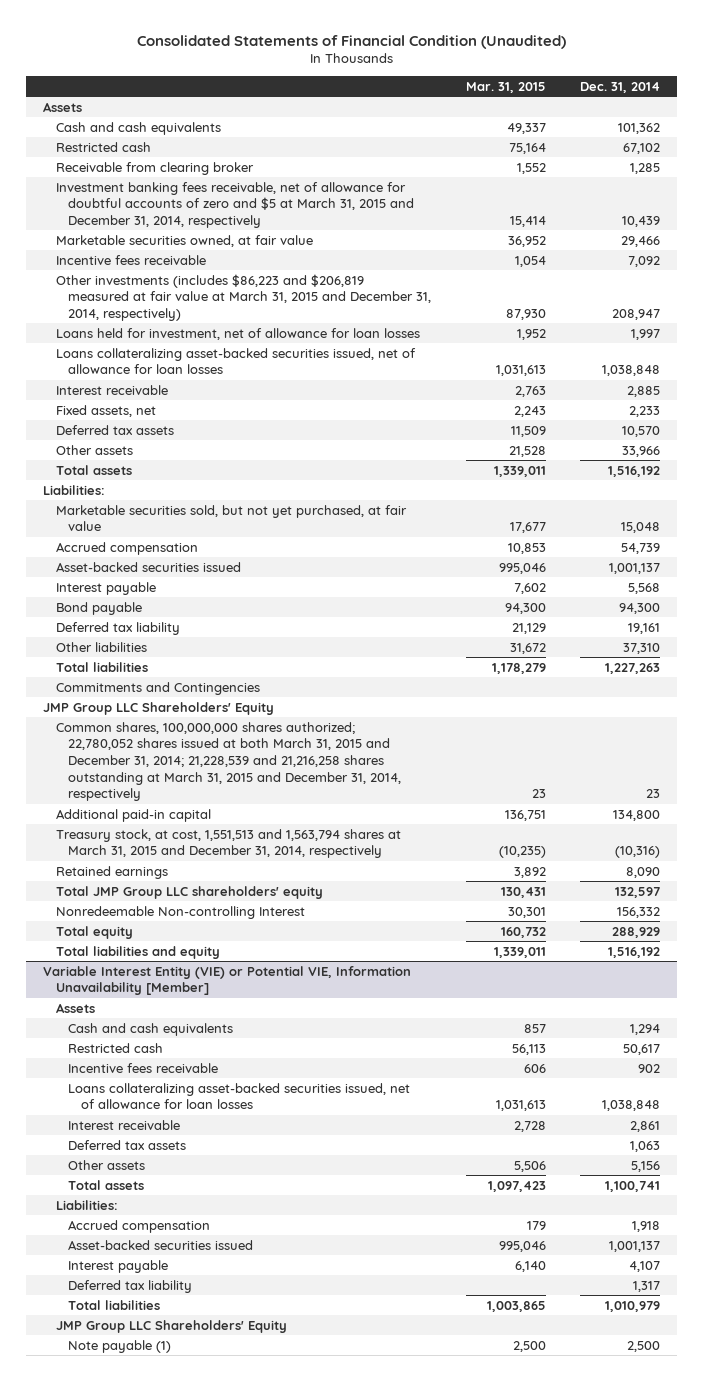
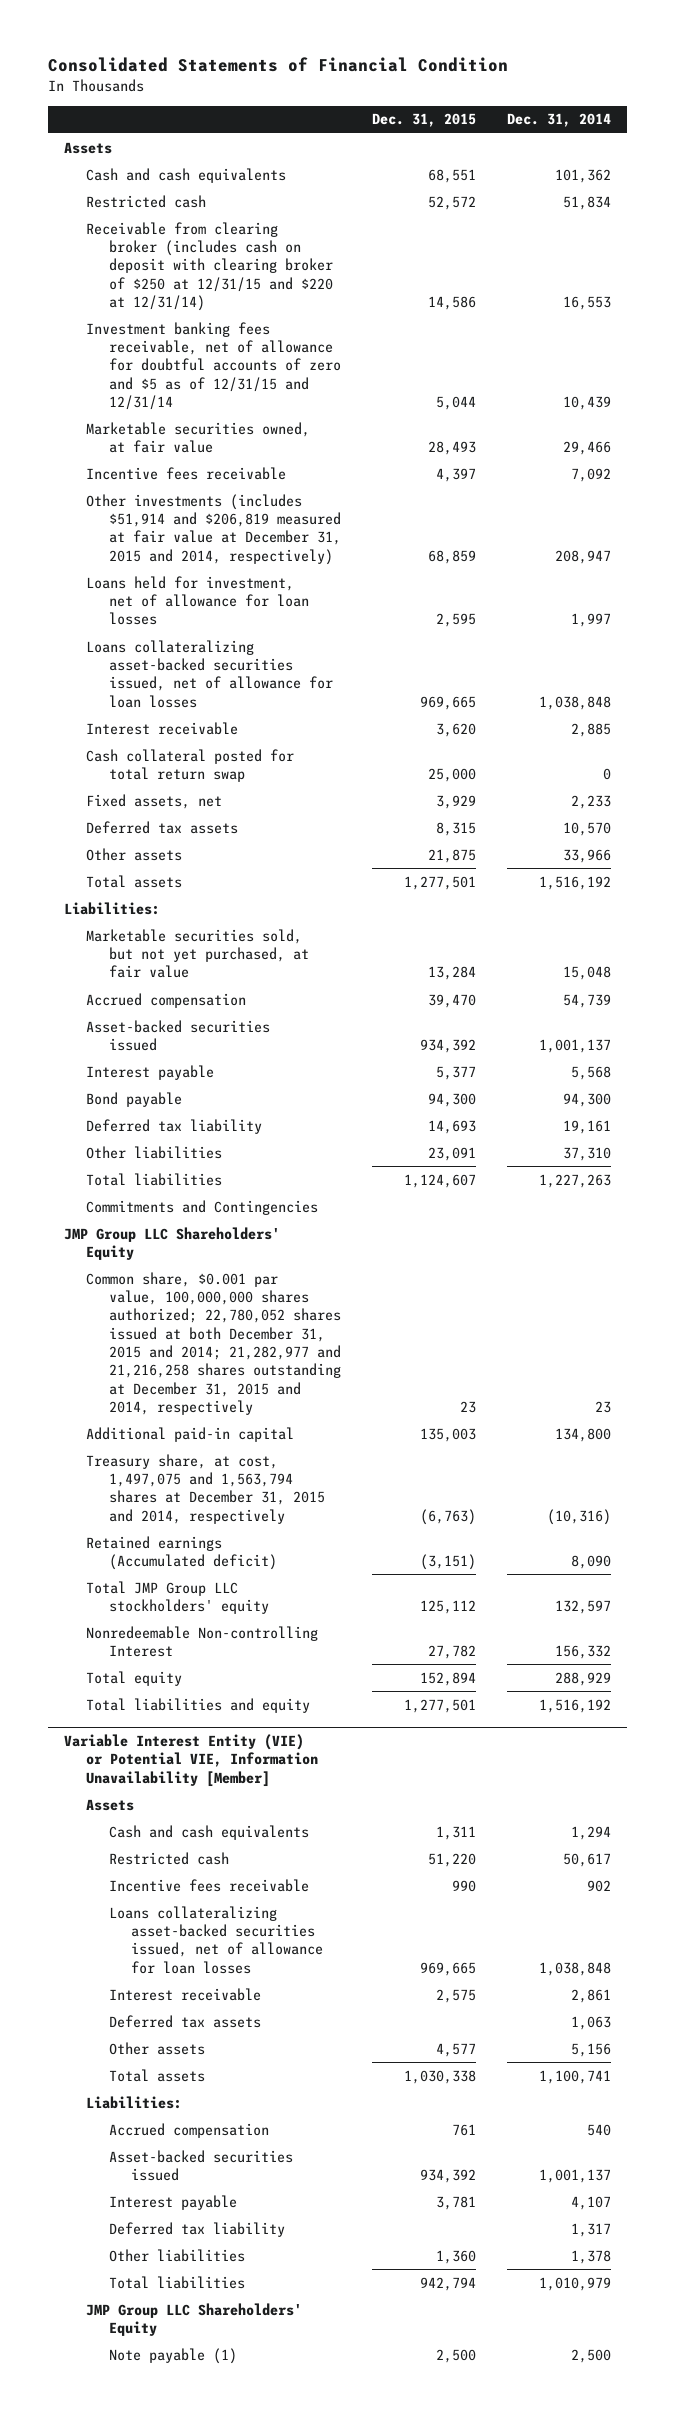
[136,34,566,49] Consolidated Statements of Financial Condition (Unaudited) -> [48,57,509,73] Consolidated Statements of Financial Condition
[465,81,546,93] Mar. 31, 2015 -> none
none -> [371,113,476,128] Dec. 31, 2015
[623,142,661,154] 67,102 -> [563,195,612,210] 51,834
[55,161,254,175] Receivable from clearing broker -> [86,221,333,312] Receivable from clearing broker (includes cash on deposit with clearing broker of $250 at 12/31/15 and $220 at 12/31/14)
[630,162,661,174] 1,285 -> [563,296,612,311] 16,553
[55,181,415,229] Investment banking fees receivable, net of allowance for doubtful accounts of zero and $5 at March 31, 2015 and December 31, 2014, respectively -> [86,321,341,411] Investment banking fees receivable, net of allowance for doubtful accounts of zero and $5 as of 12/31/15 and 12/31/14
[55,273,432,322] Other investments (includes $86,223 and $206,819 measured at fair value at March 31, 2015 and December 31, 2014, respectively) -> [86,493,341,565] Other investments (includes $51,914 and $206,819 measured at fair value at December 31, 2015 and 2014, respectively)
none -> [86,748,295,782] Cash collateral posted for total return swap
[55,721,402,802] Common shares, 100,000,000 shares authorized; 22,780,052 shares issued at both March 31, 2015 and December 31, 2014; 21,228,539 and 21,216,258 shares outstanding at March 31, 2015 and December 31, 2014, respectively -> [86,1271,341,1416] Common share, $0.001 par value, 100,000,000 shares authorized; 22,780,052 shares issued at both December 31, 2015 and 2014; 21,282,977 and 21,216,258 shares outstanding at December 31, 2015 and 2014, respectively
[55,828,401,859] Treasury stock, at cost, 1,551,513 and 1,563,794 shares at March 31, 2015 and December 31, 2014, respectively -> [86,1453,325,1524] Treasury share, at cost, 1,497,075 and 1,563,794 shares at December 31, 2015 and 2014, respectively
[55,865,168,879] Retained earnings -> [86,1535,277,1570] Retained earnings (Accumulated deficit)
[55,885,323,899] Total JMP Group LLC shareholders' equity -> [86,1580,269,1614] Total JMP Group LLC stockholders' equity
[632,1220,661,1232] 1,918 -> [587,2123,612,2136] 540
none -> [108,2248,245,2262] Other liabilities

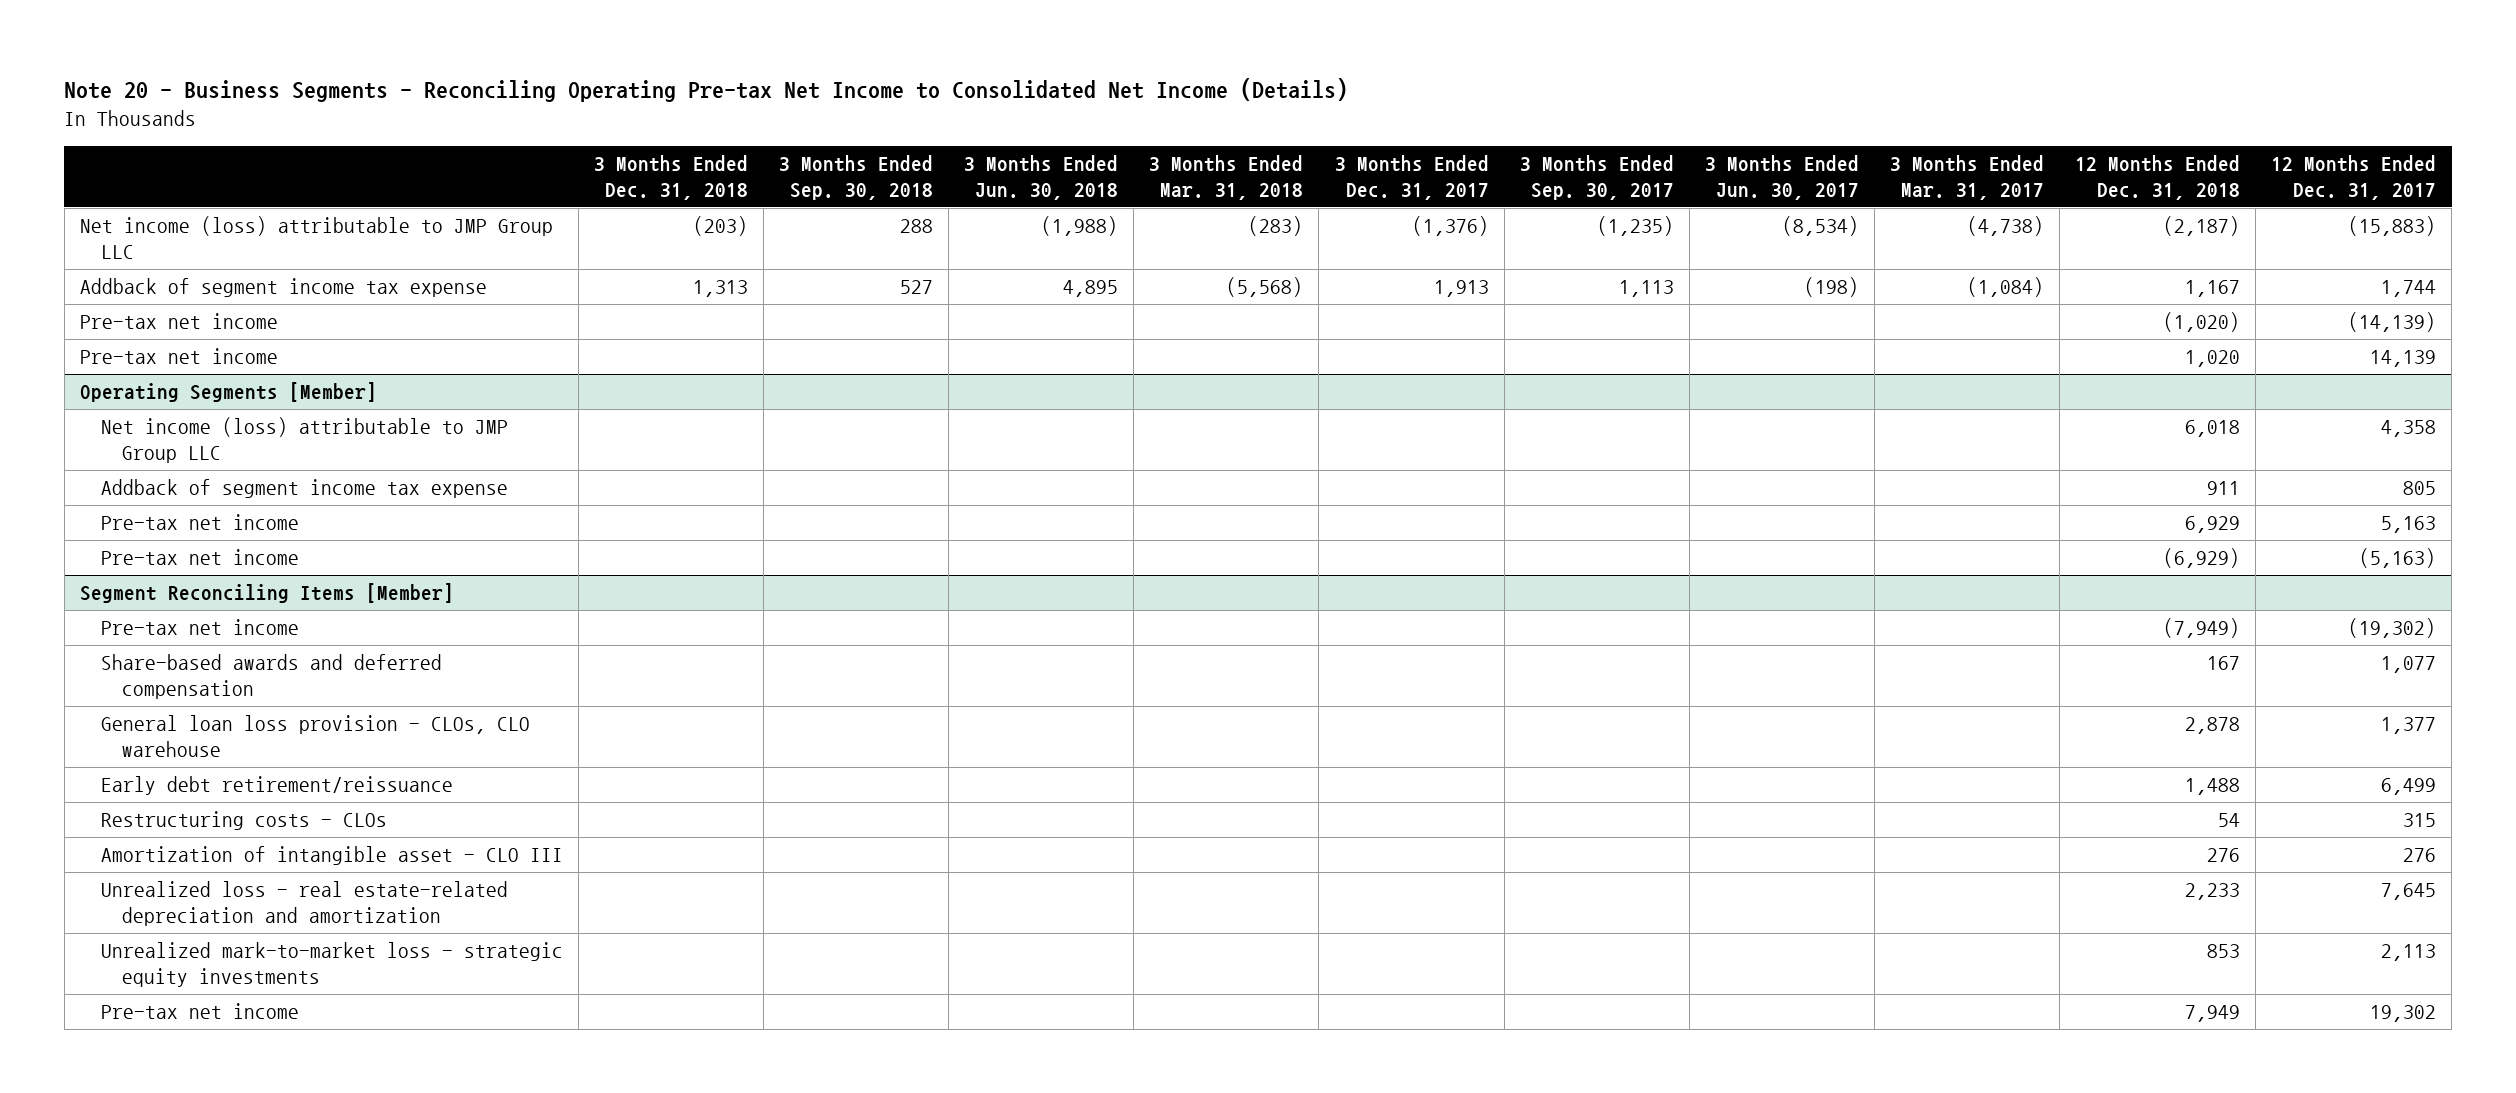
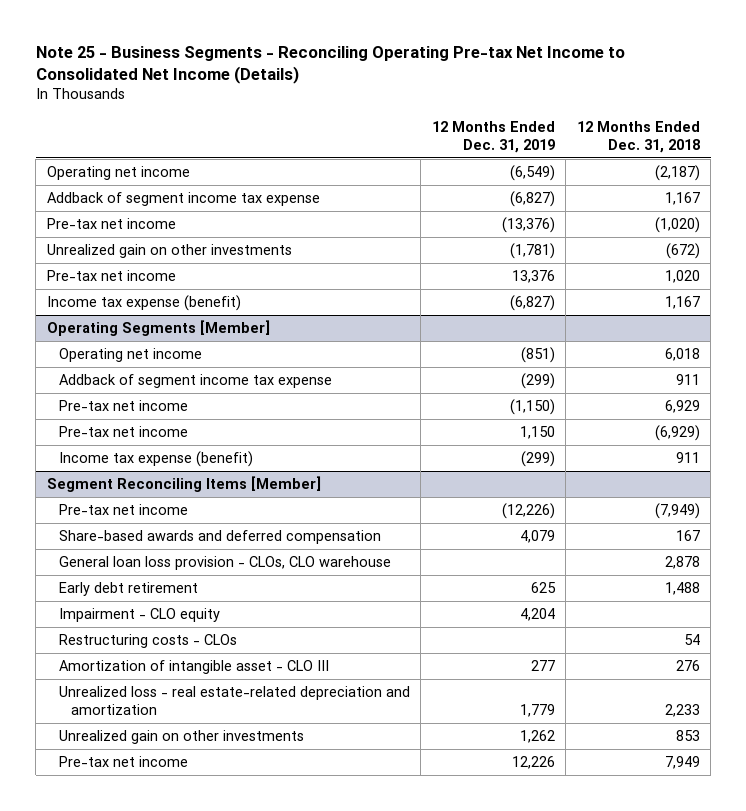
[64,77,1349,102] Note 20 - Business Segments - Reconciling Operating Pre-tax Net Income to Consolidated Net Income (Details) -> [35,45,625,84] Note 25 - Business Segments - Reconciling Operating Pre-tax Net Income to Consolidated Net Income (Details)
[593,155,748,201] 3 Months Ended Dec. 31, 2018 -> none
[779,155,934,201] 3 Months Ended Sep. 30, 2018 -> none
[964,155,1119,201] 3 Months Ended Jun. 30, 2018 -> none
[1149,155,1304,201] 3 Months Ended Mar. 31, 2018 -> none
[1334,155,1489,201] 3 Months Ended Dec. 31, 2017 -> none
[1519,155,1674,201] 3 Months Ended Sep. 30, 2017 -> none
[1704,155,1859,201] 3 Months Ended Jun. 30, 2017 -> none
[1889,155,2044,201] 3 Months Ended Mar. 31, 2017 -> none
[2271,155,2437,201] 12 Months Ended Dec. 31, 2017 -> none
none -> [431,120,555,153] 12 Months Ended Dec. 31, 2019
[79,216,553,260] Net income (loss) attributable to JMP Group LLC -> [46,166,190,181] Operating net income
none -> [46,244,292,259] Unrealized gain on other investments
none -> [46,295,241,312] Income tax expense (benefit)
[100,417,508,464] Net income (loss) attributable to JMP Group LLC -> [58,348,202,363] Operating net income
none -> [58,451,253,468] Income tax expense (benefit)
[100,776,453,796] Early debt retirement/reissuance -> [58,582,198,597] Early debt retirement
none -> [58,608,220,623] Impairment - CLO equity
[100,942,563,988] Unrealized mark-to-market loss - strategic equity investments -> [58,730,304,745] Unrealized gain on other investments

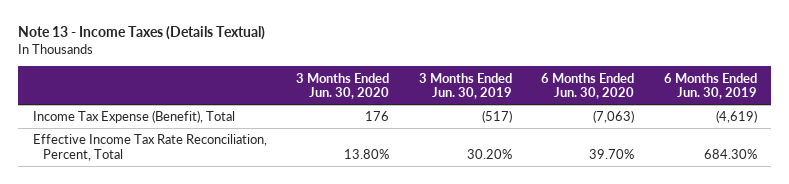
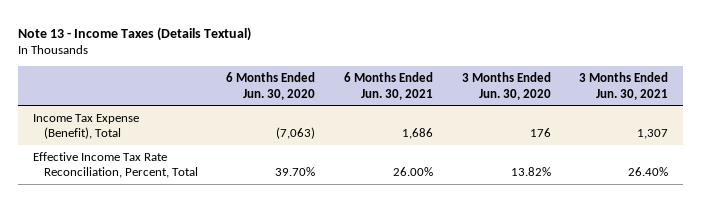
[418,72,512,100] 3 Months Ended Jun. 30, 2019 -> none
[663,72,757,100] 6 Months Ended Jun. 30, 2019 -> none
none -> [344,72,434,100] 6 Months Ended Jun. 30, 2021
none -> [579,72,669,100] 3 Months Ended Jun. 30, 2021
[344,148,390,159] 13.80% -> [510,167,551,177] 13.82%

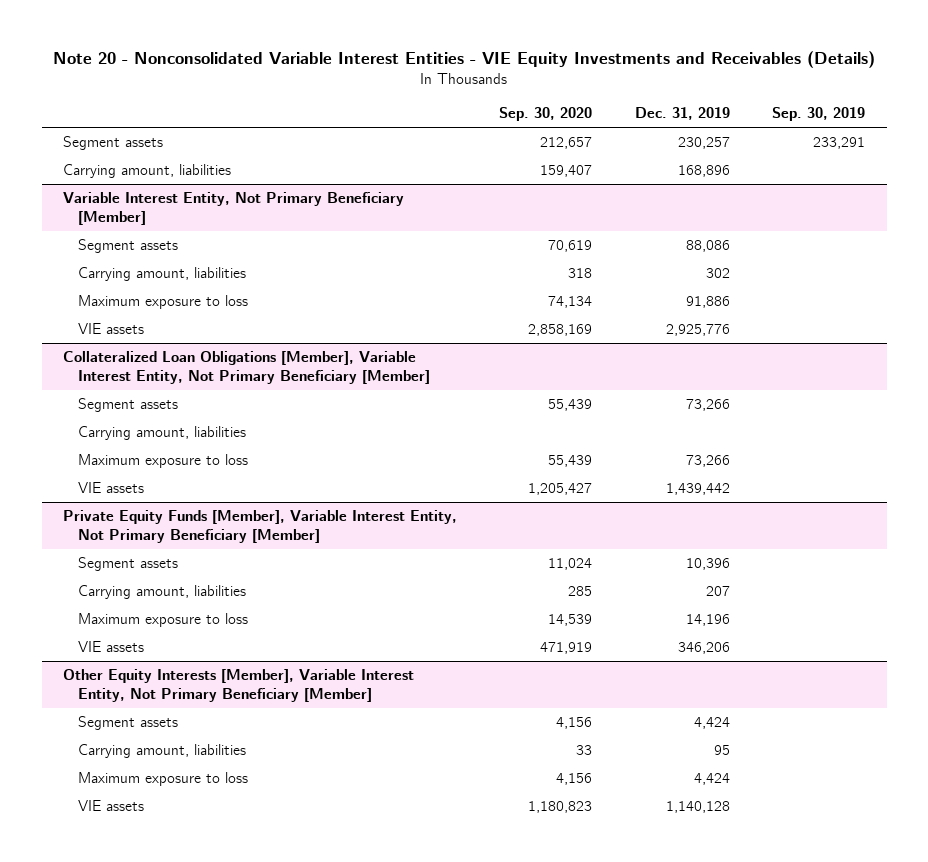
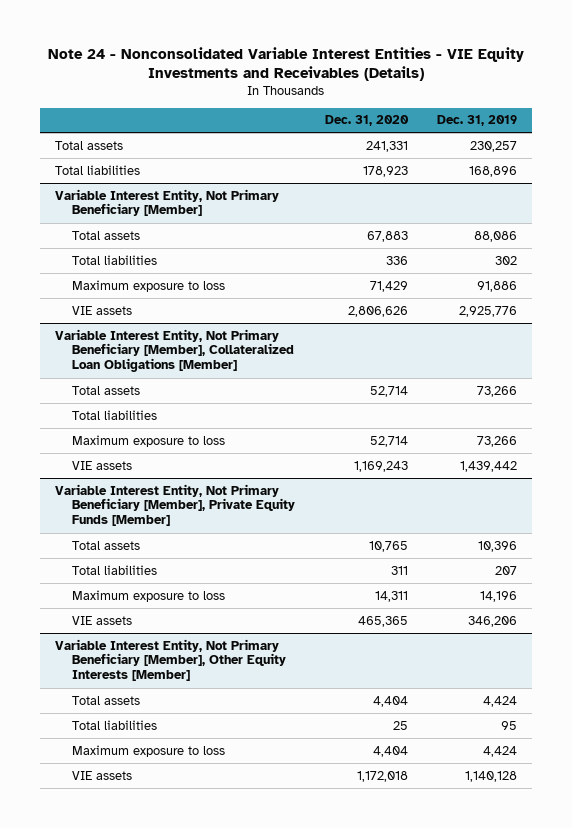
[53,51,876,69] Note 20 - Nonconsolidated Variable Interest Entities - VIE Equity Investments and Receivables (Details) -> [48,47,525,82] Note 24 - Nonconsolidated Variable Interest Entities - VIE Equity Investments and Receivables (Details)
[499,106,593,121] Sep. 30, 2020 -> none
[772,106,866,121] Sep. 30, 2019 -> none
none -> [324,115,409,127] Dec. 31, 2020
[62,136,163,151] Segment assets -> [54,140,123,150] Total assets
[62,164,231,179] Carrying amount, liabilities -> [54,164,140,175] Total liabilities
[78,239,179,254] Segment assets -> [72,230,141,240] Total assets
[78,267,247,282] Carrying amount, liabilities -> [72,254,158,265] Total liabilities
[62,351,431,384] Collateralized Loan Obligations [Member], Variable Interest Entity, Not Primary Beneficiary [Member] -> [54,328,295,373] Variable Interest Entity, Not Primary Beneficiary [Member], Collateralized Loan Obligations [Member]
[78,398,179,413] Segment assets -> [72,385,141,395] Total assets
[78,426,247,441] Carrying amount, liabilities -> [72,409,158,420] Total liabilities
[62,510,457,543] Private Equity Funds [Member], Variable Interest Entity, Not Primary Beneficiary [Member] -> [54,483,296,527] Variable Interest Entity, Not Primary Beneficiary [Member], Private Equity Funds [Member]
[78,557,179,572] Segment assets -> [72,540,141,550] Total assets
[78,585,247,600] Carrying amount, liabilities -> [72,564,158,575] Total liabilities
[62,669,414,702] Other Equity Interests [Member], Variable Interest Entity, Not Primary Beneficiary [Member] -> [54,638,287,682] Variable Interest Entity, Not Primary Beneficiary [Member], Other Equity Interests [Member]
[78,716,179,731] Segment assets -> [72,695,141,705] Total assets
[78,744,247,759] Carrying amount, liabilities -> [72,719,158,730] Total liabilities

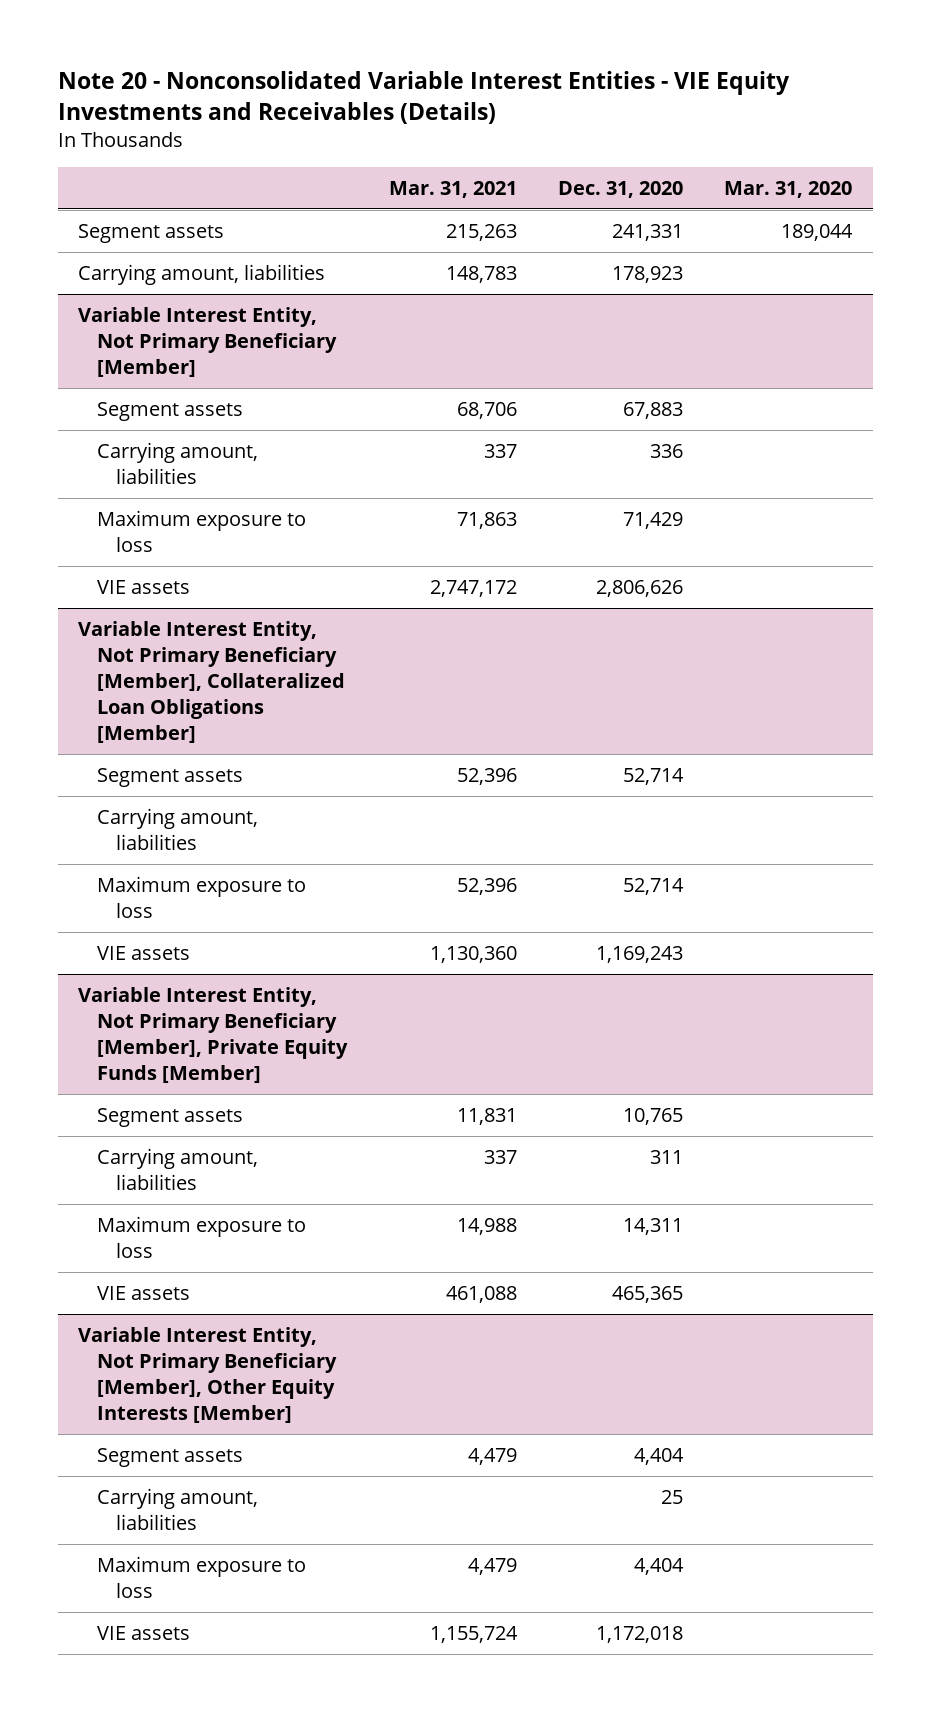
[48,47,525,82] Note 24 - Nonconsolidated Variable Interest Entities - VIE Equity Investments and Receivables (Details) -> [57,70,790,124] Note 20 - Nonconsolidated Variable Interest Entities - VIE Equity Investments and Receivables (Details)
[437,115,518,127] Dec. 31, 2019 -> none
none -> [388,181,517,199] Mar. 31, 2021
none -> [724,181,853,199] Mar. 31, 2020
[54,140,123,150] Total assets -> [78,224,225,244] Segment assets
[54,164,140,175] Total liabilities -> [78,264,326,286] Carrying amount, liabilities
[72,230,141,240] Total assets -> [97,402,244,422] Segment assets
[72,254,158,265] Total liabilities -> [97,442,259,484] Carrying amount, liabilities
[72,385,141,395] Total assets -> [97,768,244,788] Segment assets
[72,409,158,420] Total liabilities -> [97,808,259,850] Carrying amount, liabilities
[72,540,141,550] Total assets -> [97,1108,244,1128] Segment assets
[72,564,158,575] Total liabilities -> [97,1148,259,1190] Carrying amount, liabilities
[72,695,141,705] Total assets -> [97,1448,244,1468] Segment assets
[72,719,158,730] Total liabilities -> [97,1488,259,1530] Carrying amount, liabilities

